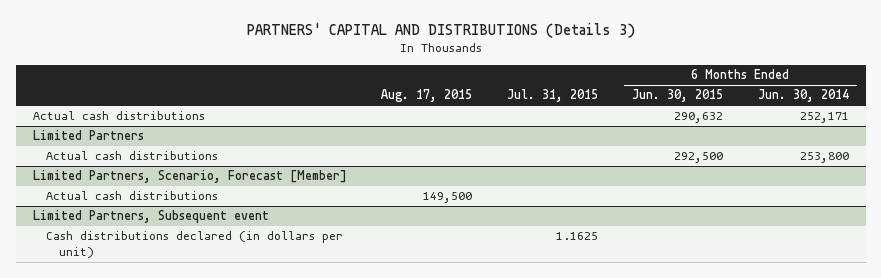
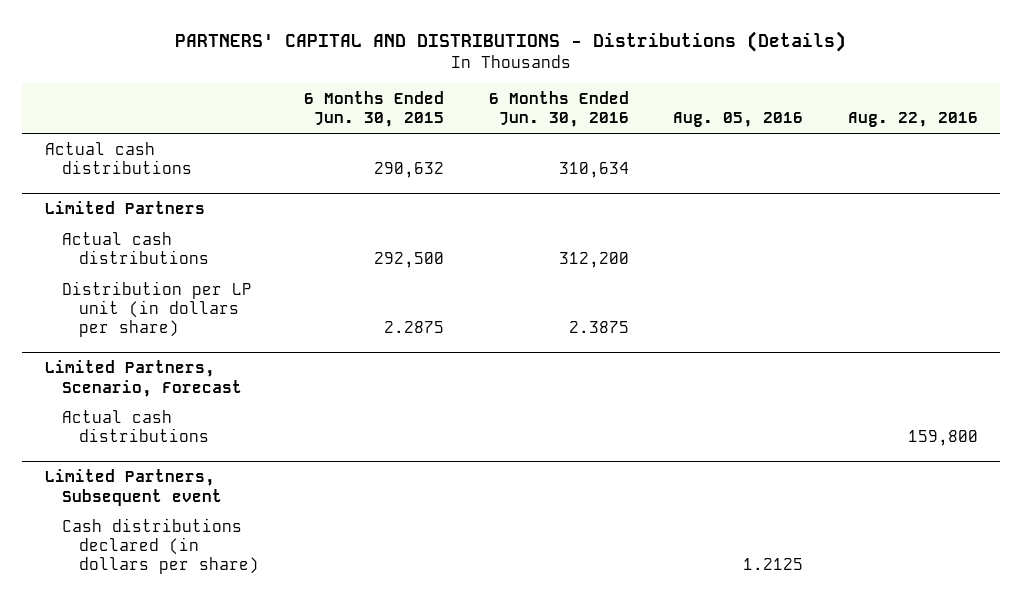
[246,23,635,39] PARTNERS' CAPITAL AND DISTRIBUTIONS (Details 3) -> [175,30,847,52] PARTNERS' CAPITAL AND DISTRIBUTIONS - Distributions (Details)
[381,89,473,103] Aug. 17, 2015 -> none
[506,89,598,103] Jul. 31, 2015 -> none
[757,89,849,103] Jun. 30, 2014 -> none
none -> [488,91,629,128] 6 Months Ended Jun. 30, 2016
none -> [673,112,804,128] Aug. 05, 2016
none -> [847,112,978,128] Aug. 22, 2016
none -> [61,280,252,338] Distribution per LP unit (in dollars per share)
[32,170,347,184] Limited Partners, Scenario, Forecast [Member] -> [44,360,242,397] Limited Partners, Scenario, Forecast
[46,231,344,258] Cash distributions declared (in dollars per unit) -> [61,517,260,575] Cash distributions declared (in dollars per share)

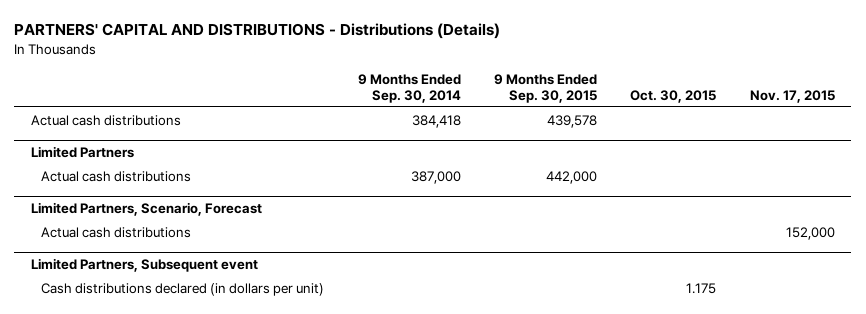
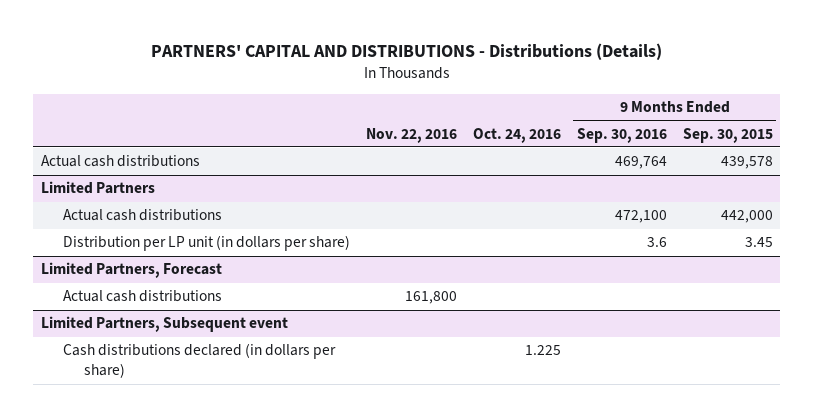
[357,73,461,103] 9 Months Ended Sep. 30, 2014 -> none
[630,89,717,103] Oct. 30, 2015 -> none
[749,89,835,103] Nov. 17, 2015 -> none
none -> [365,127,457,143] Nov. 22, 2016
none -> [472,127,561,143] Oct. 24, 2016
none -> [576,127,667,143] Sep. 30, 2016
none -> [62,235,350,252] Distribution per LP unit (in dollars per share)
[31,201,263,216] Limited Partners, Scenario, Forecast -> [41,262,223,279] Limited Partners, Forecast
[41,282,325,296] Cash distributions declared (in dollars per unit) -> [62,343,336,379] Cash distributions declared (in dollars per share)

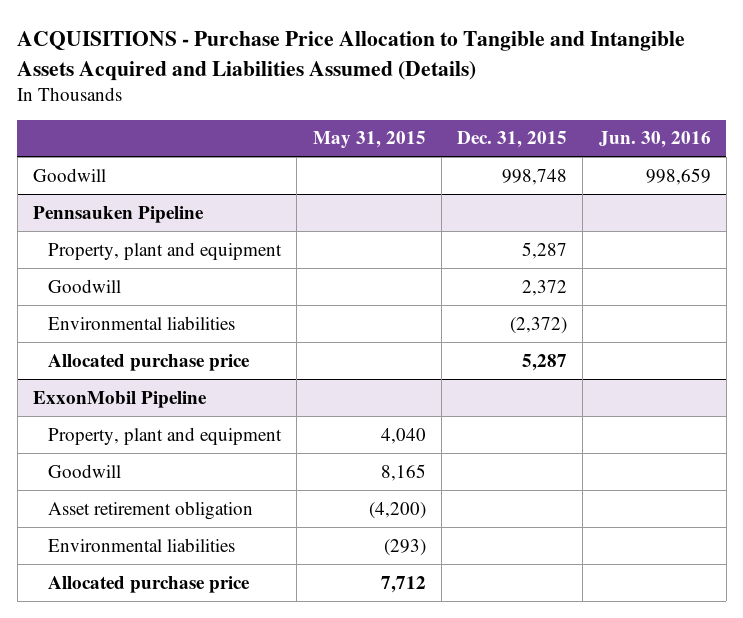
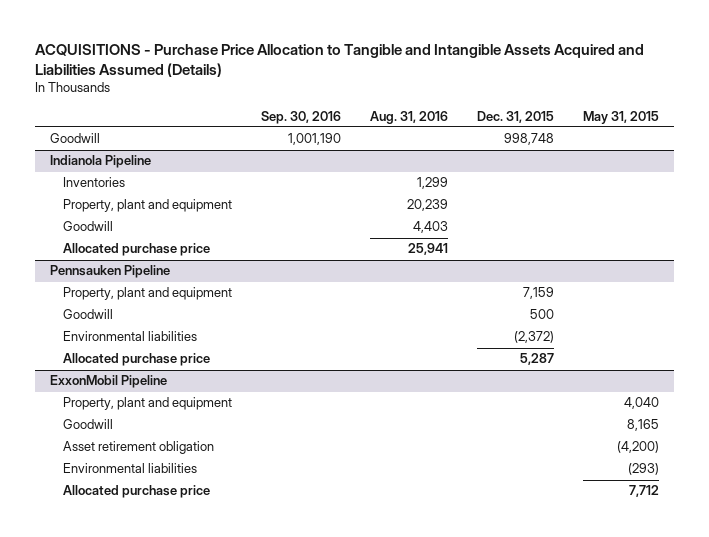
[598,131,711,149] Jun. 30, 2016 -> none
none -> [261,110,342,124] Sep. 30, 2016
none -> [370,110,449,124] Aug. 31, 2016
none -> [49,155,151,169] Indianola Pipeline
none -> [63,177,126,188] Inventories
none -> [63,199,233,213] Property, plant and equipment
none -> [63,221,114,232] Goodwill
none -> [63,243,211,257] Allocated purchase price
[522,241,568,259] 5,287 -> [523,287,555,300] 7,159
[522,279,568,296] 2,372 -> [530,309,555,320] 500

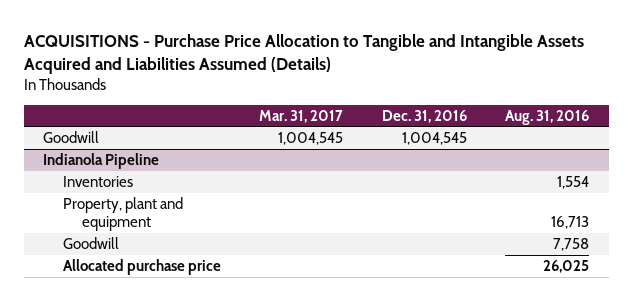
[261,110,342,124] Sep. 30, 2016 -> none
[477,110,555,123] Dec. 31, 2015 -> none
[583,110,660,124] May 31, 2015 -> none
none -> [259,109,344,123] Mar. 31, 2017
none -> [381,109,467,123] Dec. 31, 2016
[49,265,170,279] Pennsauken Pipeline -> none
[63,287,233,301] Property, plant and equipment -> none
[63,309,114,320] Goodwill -> none
[63,331,198,342] Environmental liabilities -> none
[63,353,211,367] Allocated purchase price -> none
[49,375,167,389] ExxonMobil Pipeline -> none
[63,397,233,411] Property, plant and equipment -> none
[63,419,114,430] Goodwill -> none
[63,441,215,455] Asset retirement obligation -> none
[63,463,198,474] Environmental liabilities -> none
[63,485,211,499] Allocated purchase price -> none
[417,177,449,190] 1,299 -> [557,175,590,189] 1,554
[407,199,449,212] 20,239 -> [551,215,590,229] 16,713
[413,221,449,234] 4,403 -> [553,237,590,251] 7,758
[408,243,449,256] 25,941 -> [543,259,590,273] 26,025

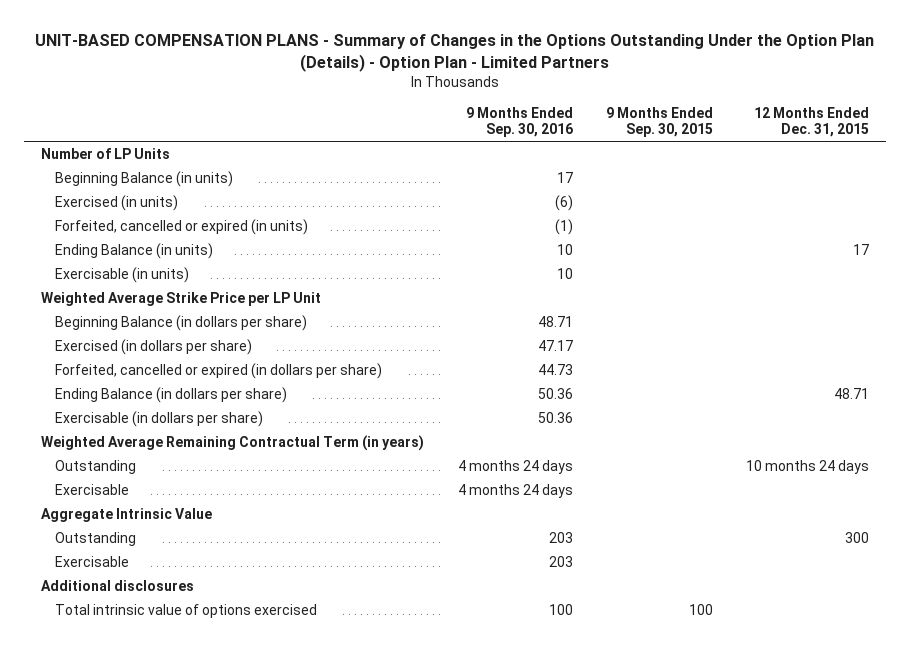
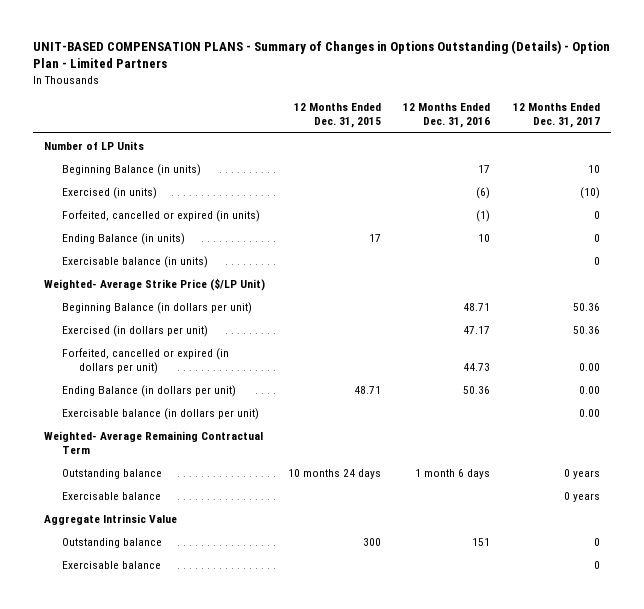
[35,34,875,72] UNIT-BASED COMPENSATION PLANS - Summary of Changes in the Options Outstanding Under the Option Plan (Details) - Option Plan - Limited Partners -> [32,39,610,69] UNIT-BASED COMPENSATION PLANS - Summary of Changes in Options Outstanding (Details) - Option Plan - Limited Partners
[465,106,573,138] 9 Months Ended Sep. 30, 2016 -> none
[606,106,714,138] 9 Months Ended Sep. 30, 2015 -> none
none -> [403,103,491,129] 12 Months Ended Dec. 31, 2016
none -> [512,103,600,129] 12 Months Ended Dec. 31, 2017
[55,266,190,283] Exercisable (in units) -> [61,255,208,268] Exercisable balance (in units)
[41,291,322,306] Weighted Average Strike Price per LP Unit -> [44,277,266,291] Weighted- Average Strike Price ($/LP Unit)
[55,314,308,331] Beginning Balance (in dollars per share) -> [61,301,252,314] Beginning Balance (in dollars per unit)
[55,338,253,355] Exercised (in dollars per share) -> [61,324,208,337] Exercised (in dollars per unit)
[55,362,383,379] Forfeited, cancelled or expired (in dollars per share) -> [61,347,229,374] Forfeited, cancelled or expired (in dollars per unit)
[55,386,288,403] Ending Balance (in dollars per share) -> [61,384,236,397] Ending Balance (in dollars per unit)
[55,410,264,427] Exercisable (in dollars per share) -> [61,407,259,420] Exercisable balance (in dollars per unit)
[41,434,425,451] Weighted Average Remaining Contractual Term (in years) -> [44,430,264,454] Weighted- Average Remaining Contractual Term
[55,459,137,474] Outstanding -> [61,468,162,479] Outstanding balance
[55,483,130,495] Exercisable -> [61,491,161,500] Exercisable balance
[41,579,195,591] Additional disclosures -> none
[55,603,318,618] Total intrinsic value of options exercised -> none
[55,531,137,546] Outstanding -> [61,537,162,548] Outstanding balance
[55,555,130,567] Exercisable -> [61,560,161,569] Exercisable balance

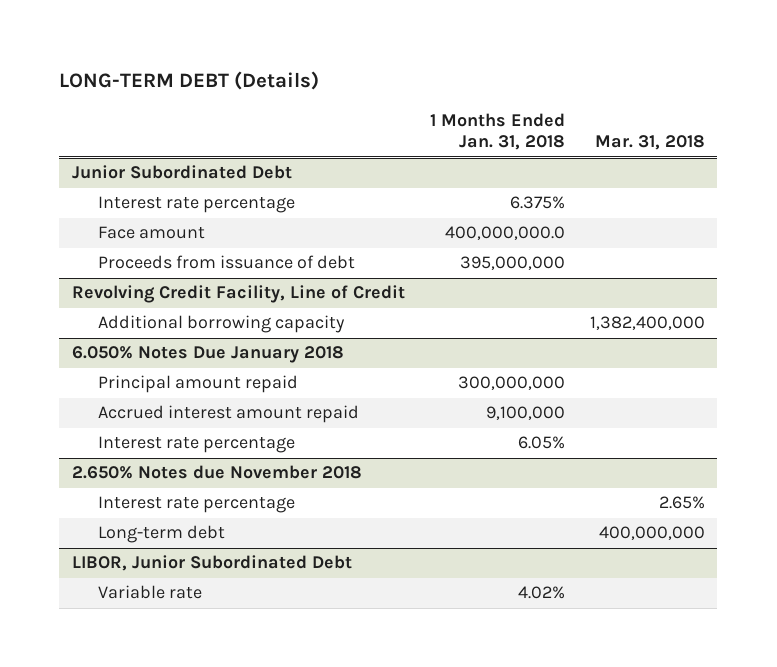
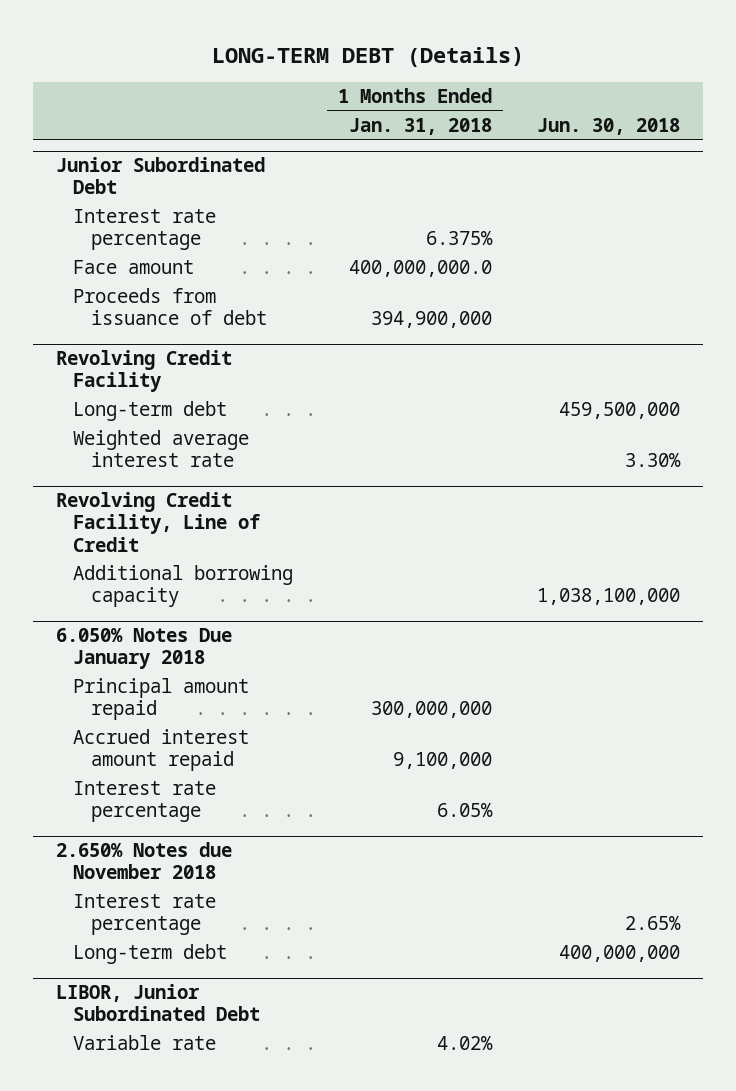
[594,135,705,151] Mar. 31, 2018 -> none
none -> [537,117,681,135] Jun. 30, 2018
[459,256,565,271] 395,000,000 -> [371,311,493,329] 394,900,000
none -> [55,350,232,393] Revolving Credit Facility
none -> [73,401,228,422] Long-term debt
none -> [73,430,250,468] Weighted average interest rate

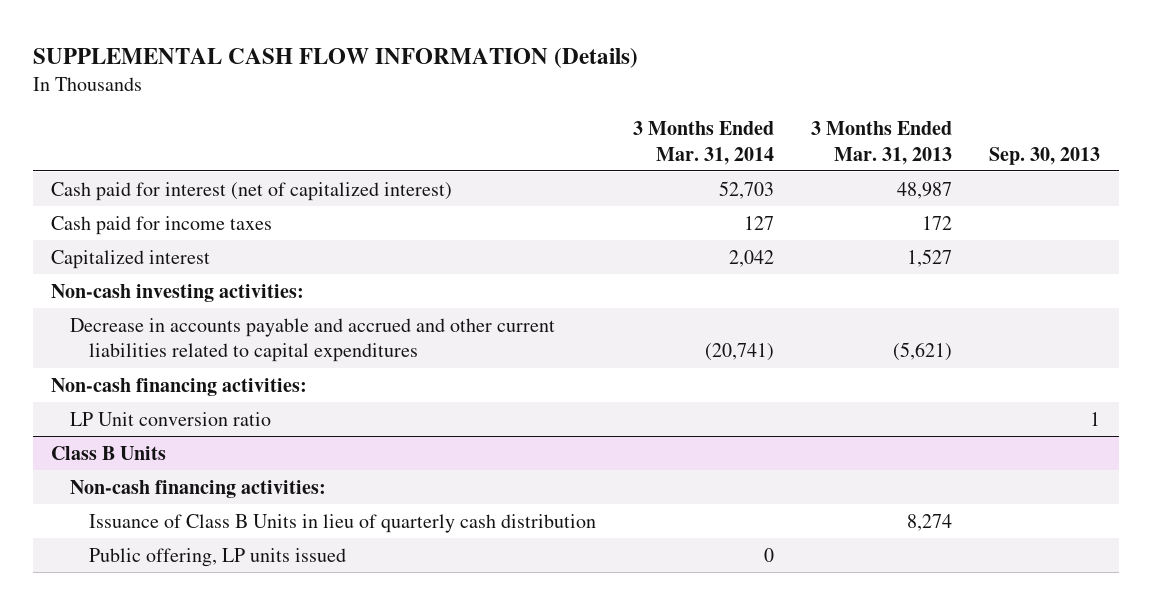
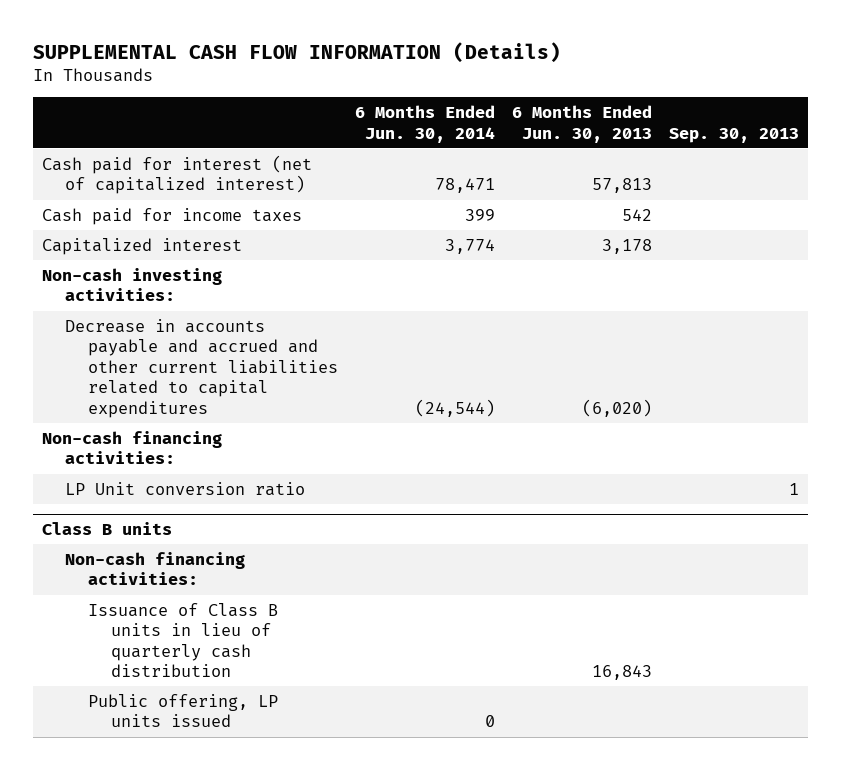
[633,120,775,165] 3 Months Ended Mar. 31, 2014 -> none
[811,120,953,165] 3 Months Ended Mar. 31, 2013 -> none
none -> [355,105,496,143] 6 Months Ended Jun. 30, 2014
none -> [512,105,653,143] 6 Months Ended Jun. 30, 2013
[51,445,167,460] Class B Units -> [42,522,173,536] Class B units
[89,513,597,533] Issuance of Class B Units in lieu of quarterly cash distribution -> [87,602,278,678] Issuance of Class B units in lieu of quarterly cash distribution

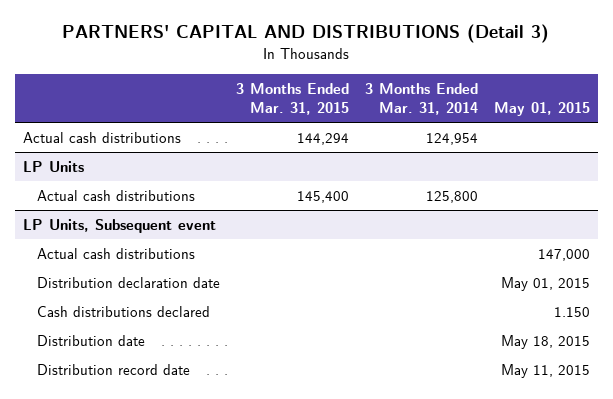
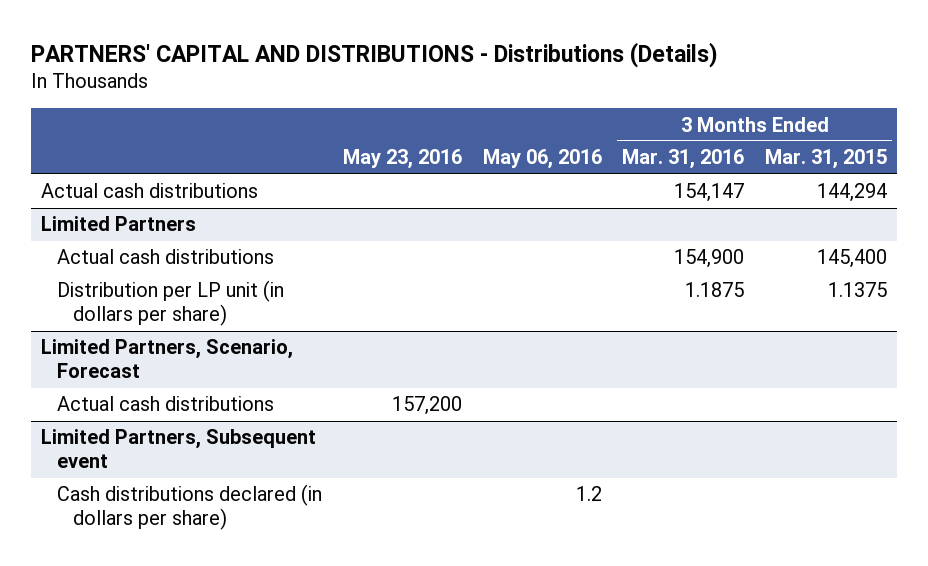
[62,24,550,44] PARTNERS' CAPITAL AND DISTRIBUTIONS (Detail 3) -> [30,41,718,68] PARTNERS' CAPITAL AND DISTRIBUTIONS - Distributions (Details)
[364,82,478,115] 3 Months Ended Mar. 31, 2014 -> none
[493,101,590,116] May 01, 2015 -> none
none -> [342,149,462,170] May 23, 2016
none -> [482,149,602,170] May 06, 2016
none -> [622,149,745,170] Mar. 31, 2016
[23,160,85,172] LP Units -> [41,216,197,232] Limited Partners
[23,218,217,233] LP Units, Subsequent event -> none
[36,247,195,259] Actual cash distributions -> none
[36,276,220,288] Distribution declaration date -> none
[36,305,210,317] Cash distributions declared -> none
[36,334,145,346] Distribution date -> none
[36,363,190,375] Distribution record date -> none
none -> [57,280,285,327] Distribution per LP unit (in dollars per share)
none -> [41,339,294,379] Limited Partners, Scenario, Forecast
none -> [57,396,275,412] Actual cash distributions
none -> [41,429,317,469] Limited Partners, Subsequent event
none -> [57,484,323,531] Cash distributions declared (in dollars per share)

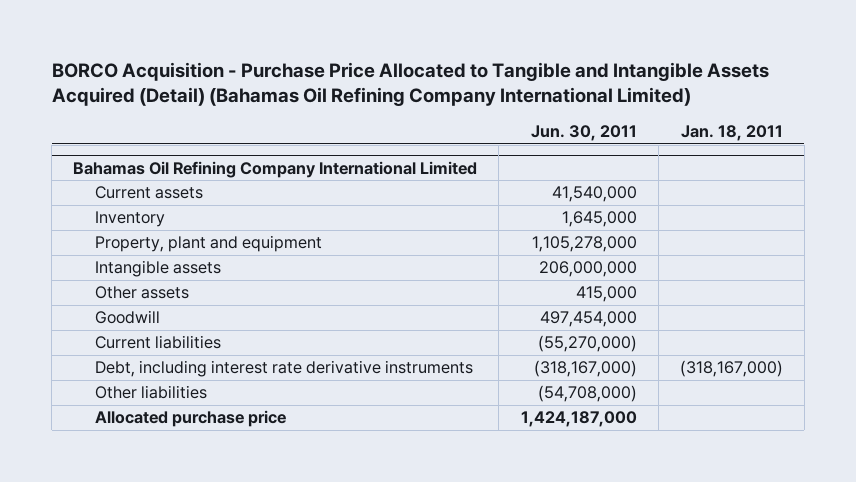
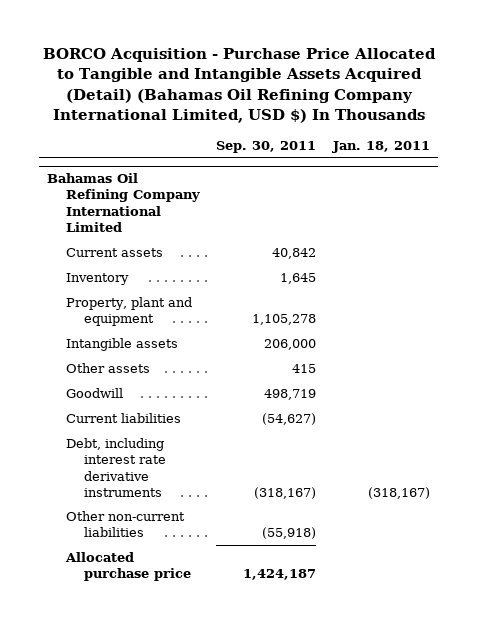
[51,61,769,107] BORCO Acquisition - Purchase Price Allocated to Tangible and Intangible Assets Acquired (Detail) (Bahamas Oil Refining Company International Limited) -> [42,48,436,123] BORCO Acquisition - Purchase Price Allocated to Tangible and Intangible Assets Acquired (Detail) (Bahamas Oil Refining Company International Limited, USD $) In Thousands
[530,124,637,141] Jun. 30, 2011 -> none
none -> [216,140,317,153] Sep. 30, 2011
[679,360,783,378] (318,167,000) -> [367,486,430,499] (318,167)
[94,385,207,400] Other liabilities -> [65,511,185,538] Other non-current liabilities

